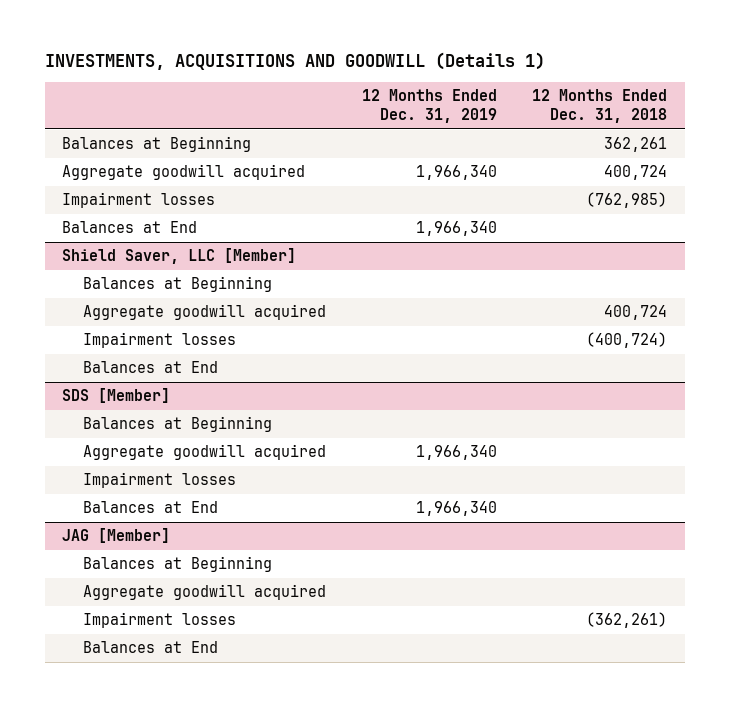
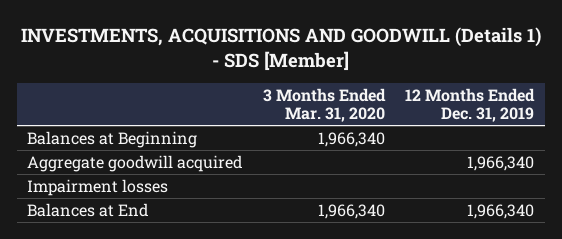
[44,52,545,71] INVESTMENTS, ACQUISITIONS AND GOODWILL (Details 1) -> [20,26,541,71] INVESTMENTS, ACQUISITIONS AND GOODWILL (Details 1) - SDS [Member]
[532,89,668,124] 12 Months Ended Dec. 31, 2018 -> none
none -> [262,87,386,123] 3 Months Ended Mar. 31, 2020
[62,248,297,265] Shield Saver, LLC [Member] -> none
[83,276,273,293] Balances at Beginning -> none
[83,304,327,321] Aggregate goodwill acquired -> none
[83,332,237,349] Impairment losses -> none
[83,361,219,374] Balances at End -> none
[62,388,171,404] SDS [Member] -> none
[83,416,273,433] Balances at Beginning -> none
[83,444,327,461] Aggregate goodwill acquired -> none
[83,472,237,489] Impairment losses -> none
[83,501,219,514] Balances at End -> none
[62,528,171,544] JAG [Member] -> none
[83,556,273,573] Balances at Beginning -> none
[83,584,327,601] Aggregate goodwill acquired -> none
[83,612,237,629] Impairment losses -> none
[83,641,219,654] Balances at End -> none

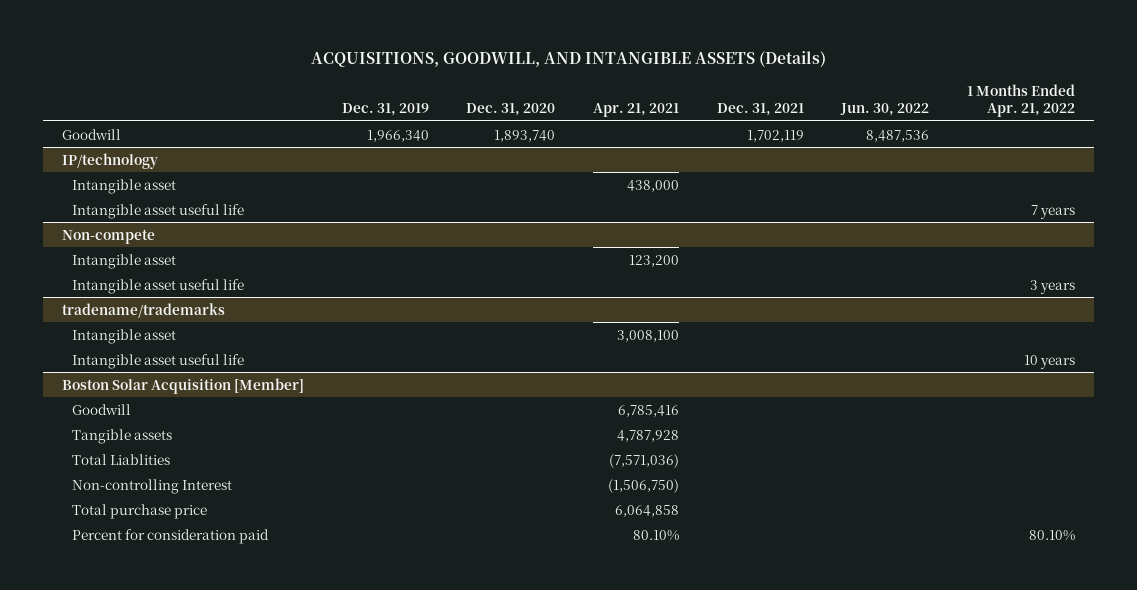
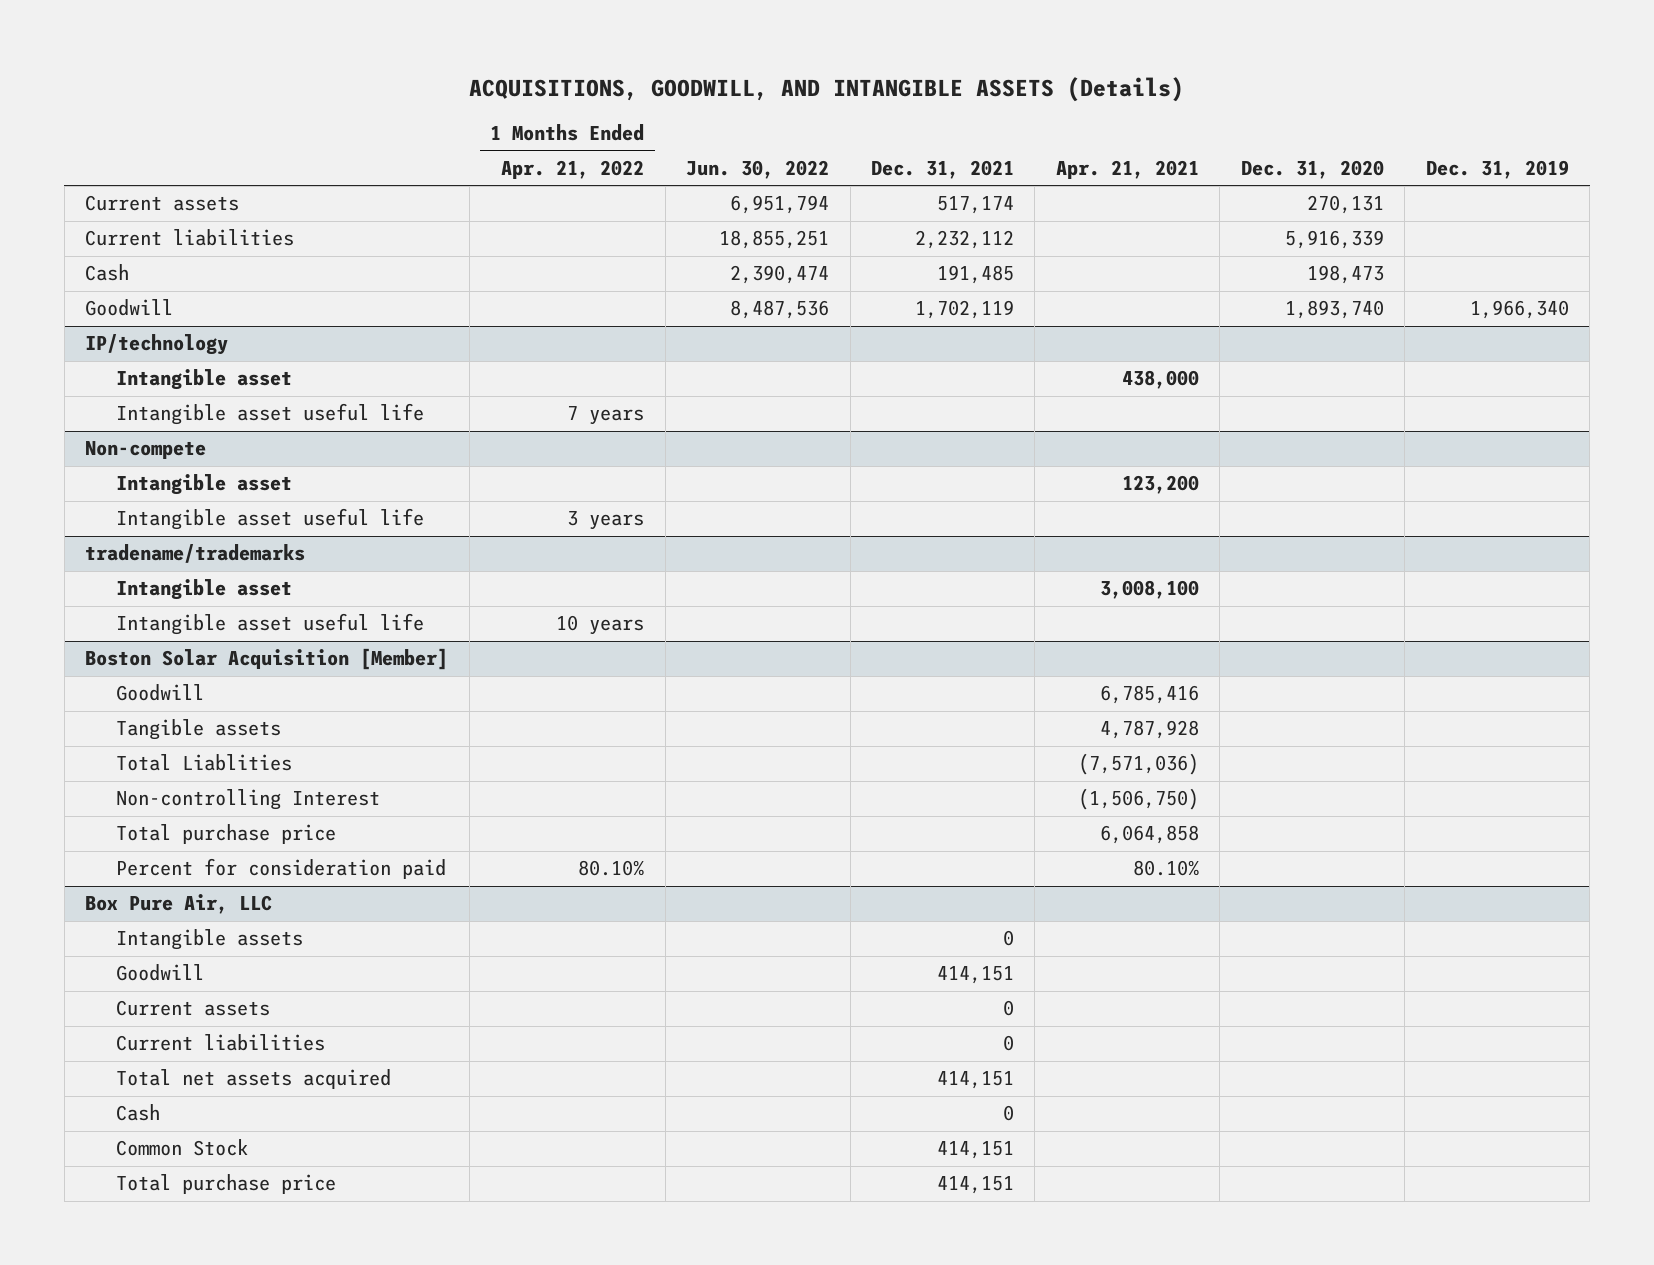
none -> [85,195,240,212] Current assets
none -> [85,229,295,247] Current liabilities
none -> [85,264,130,282] Cash
none -> [85,894,273,915] Box Pure Air, LLC
none -> [115,929,303,951] Intangible assets
none -> [115,964,204,982] Goodwill
none -> [115,1000,270,1017] Current assets
none -> [115,1034,325,1052] Current liabilities
none -> [115,1069,391,1090] Total net assets acquired
none -> [115,1104,160,1122] Cash
none -> [115,1139,248,1157] Common Stock
none -> [115,1174,336,1195] Total purchase price

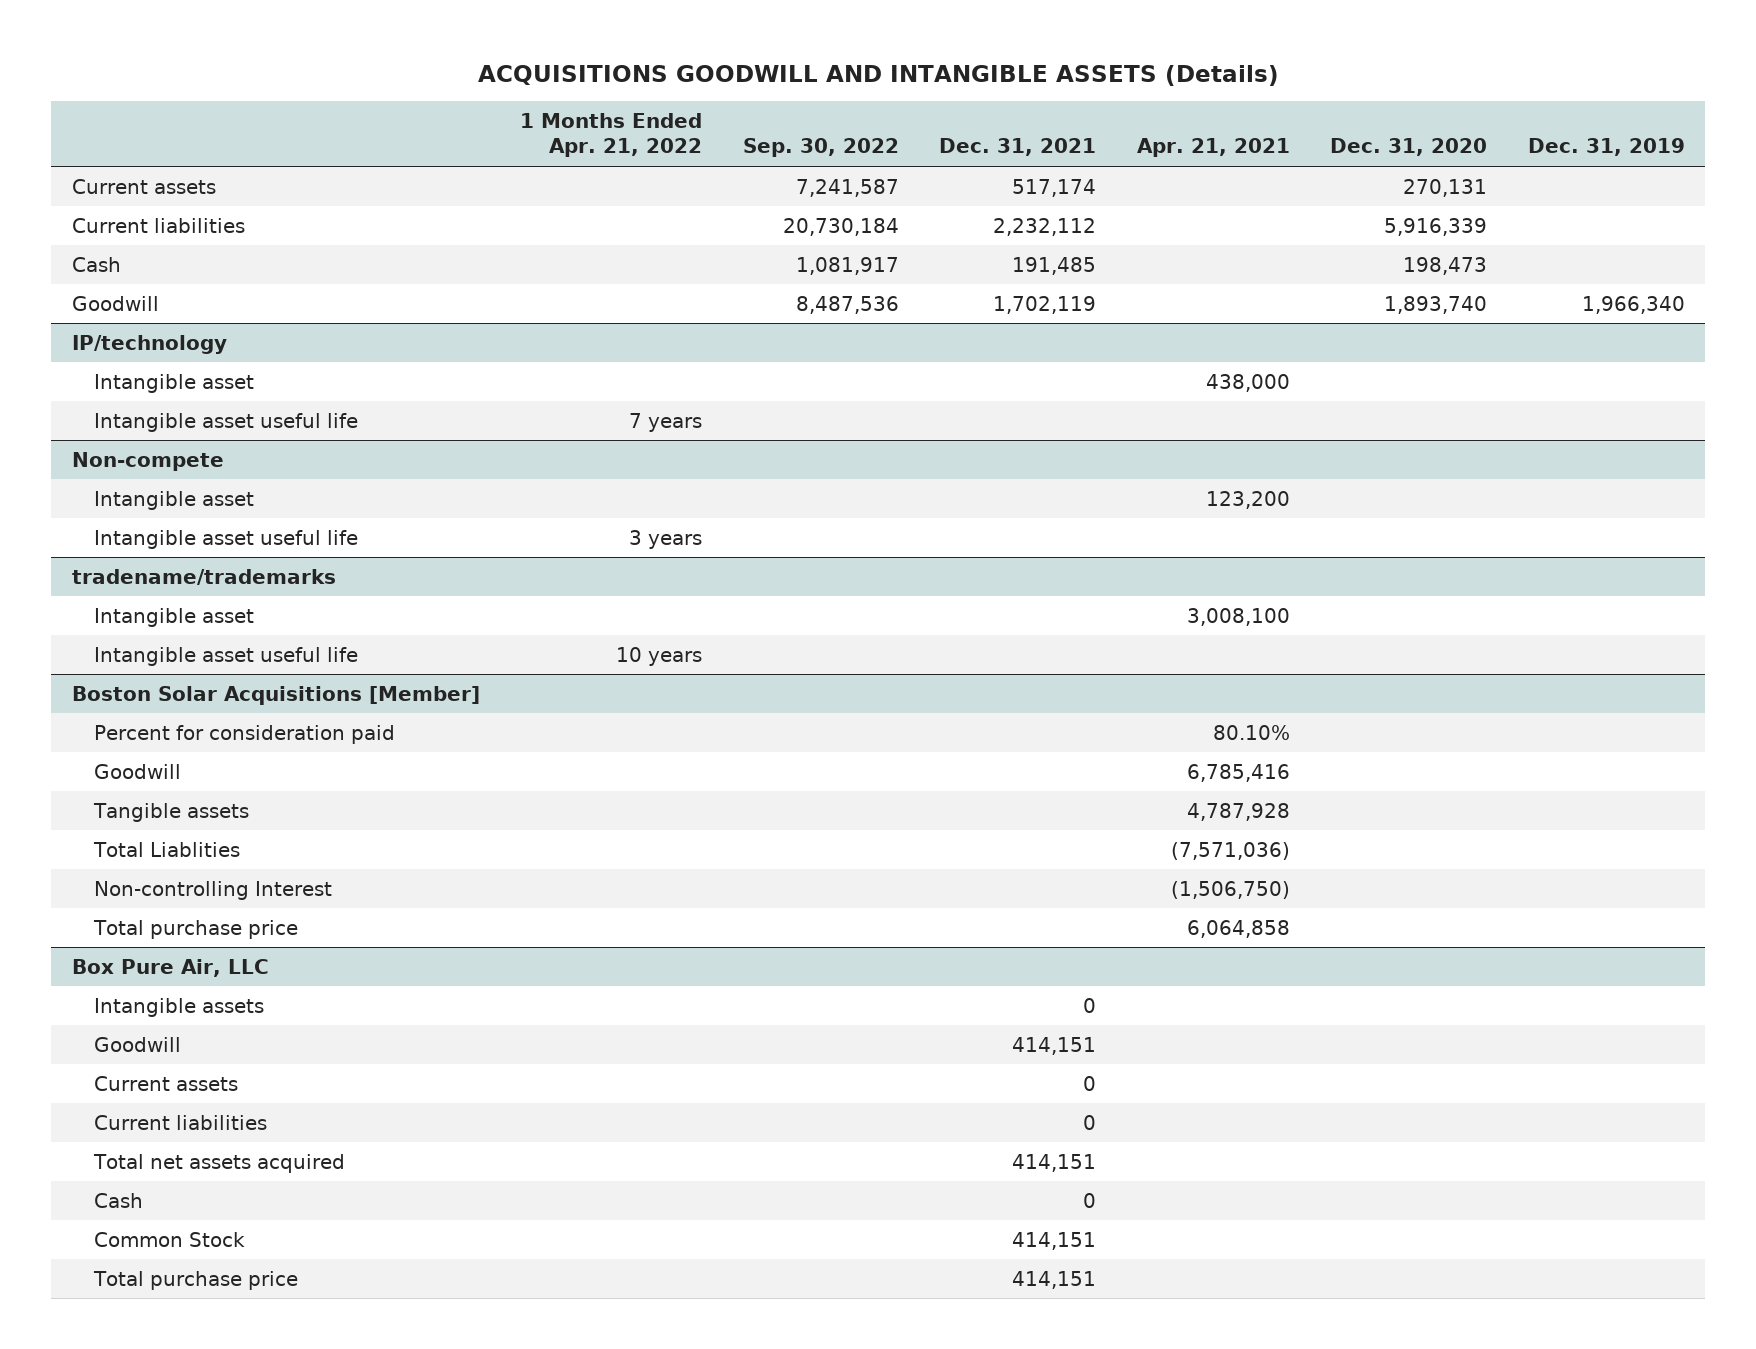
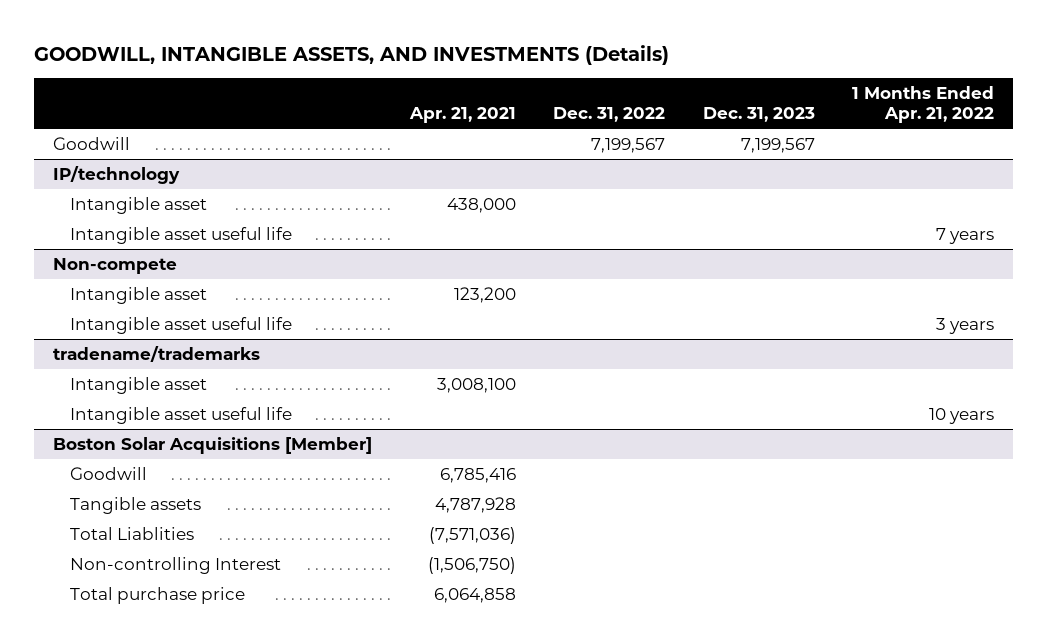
[478,64,1280,86] ACQUISITIONS GOODWILL AND INTANGIBLE ASSETS (Details) -> [34,44,670,65] GOODWILL, INTANGIBLE ASSETS, AND INVESTMENTS (Details)
[742,138,899,158] Sep. 30, 2022 -> none
[939,138,1097,157] Dec. 31, 2021 -> none
[1330,138,1488,157] Dec. 31, 2020 -> none
[1527,138,1685,157] Dec. 31, 2019 -> none
none -> [553,107,666,123] Dec. 31, 2022
none -> [702,107,815,123] Dec. 31, 2023
[71,178,216,194] Current assets -> none
[71,217,245,233] Current liabilities -> none
[71,256,121,272] Cash -> none
[94,724,396,744] Percent for consideration paid -> none
[71,958,269,977] Box Pure Air, LLC -> none
[94,997,265,1017] Intangible assets -> none
[94,1036,182,1052] Goodwill -> none
[94,1075,239,1091] Current assets -> none
[94,1114,268,1130] Current liabilities -> none
[93,1153,346,1173] Total net assets acquired -> none
[94,1192,144,1208] Cash -> none
[94,1231,246,1247] Common Stock -> none
[93,1270,299,1290] Total purchase price -> none

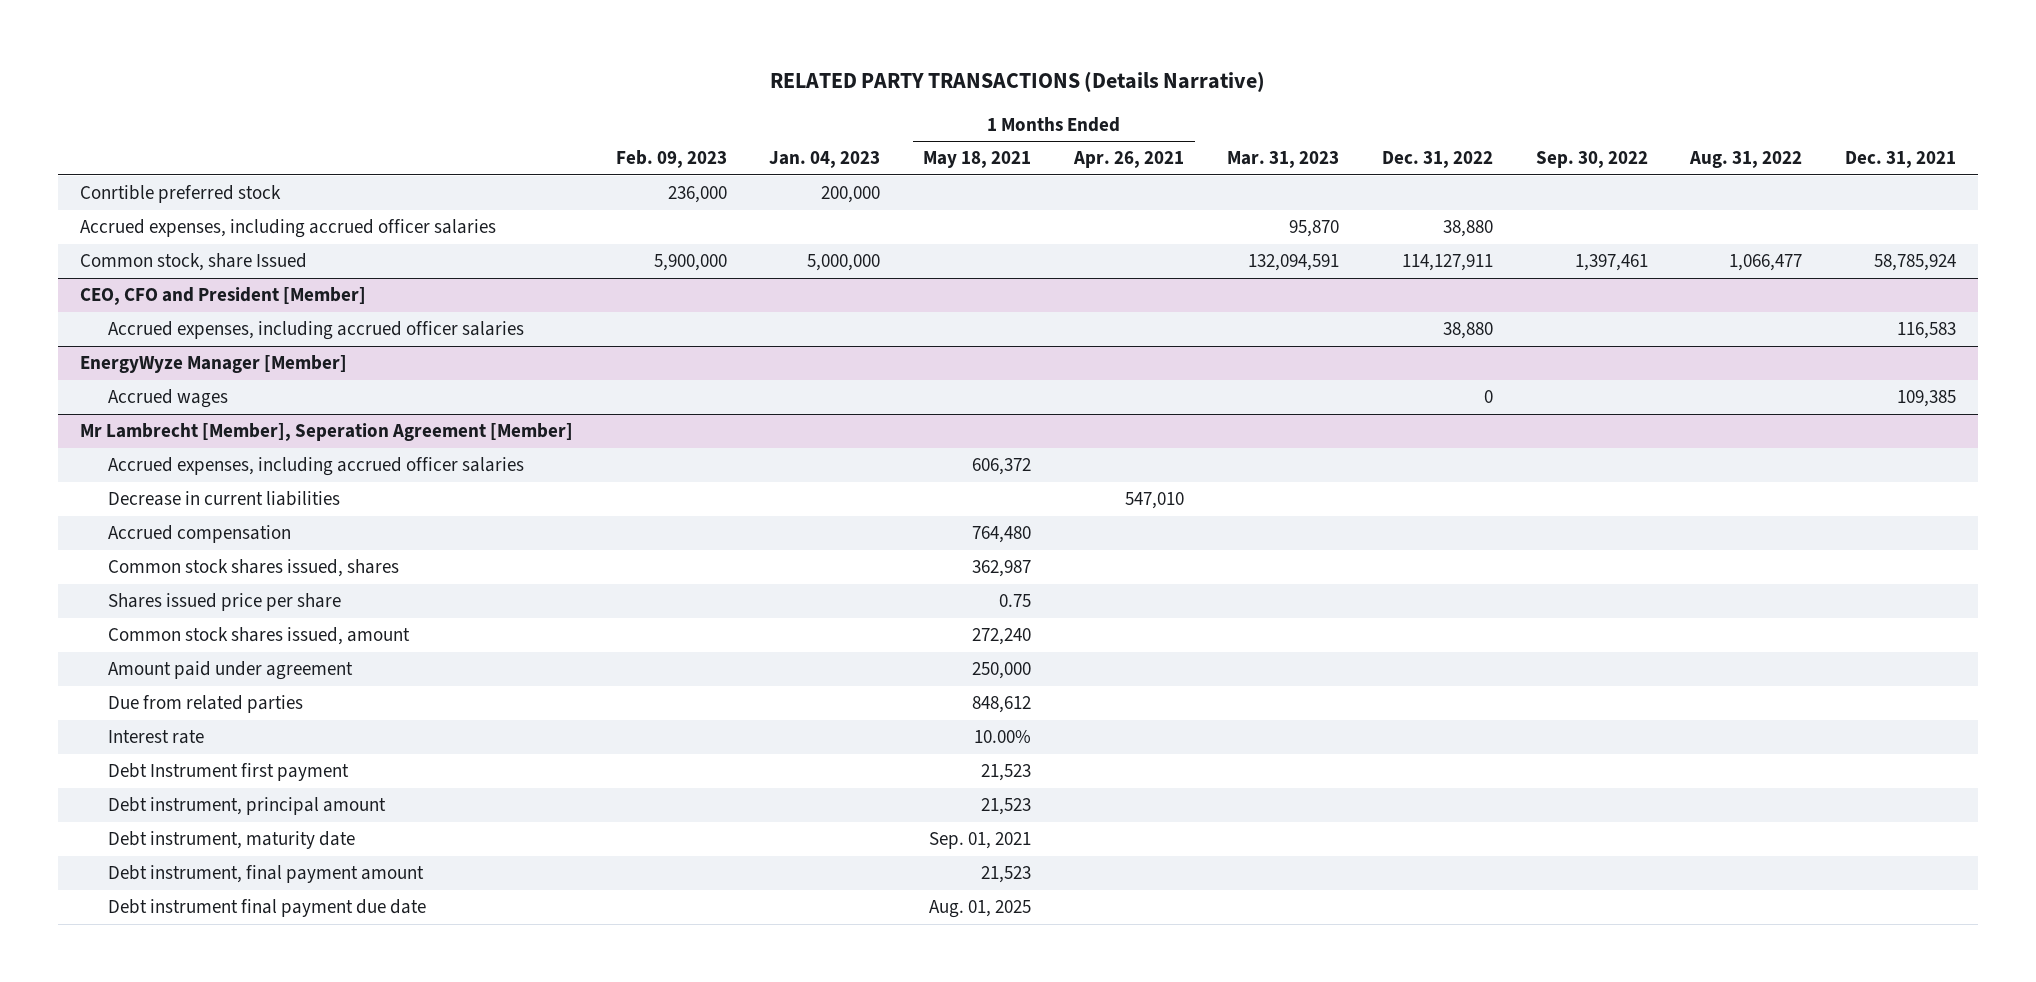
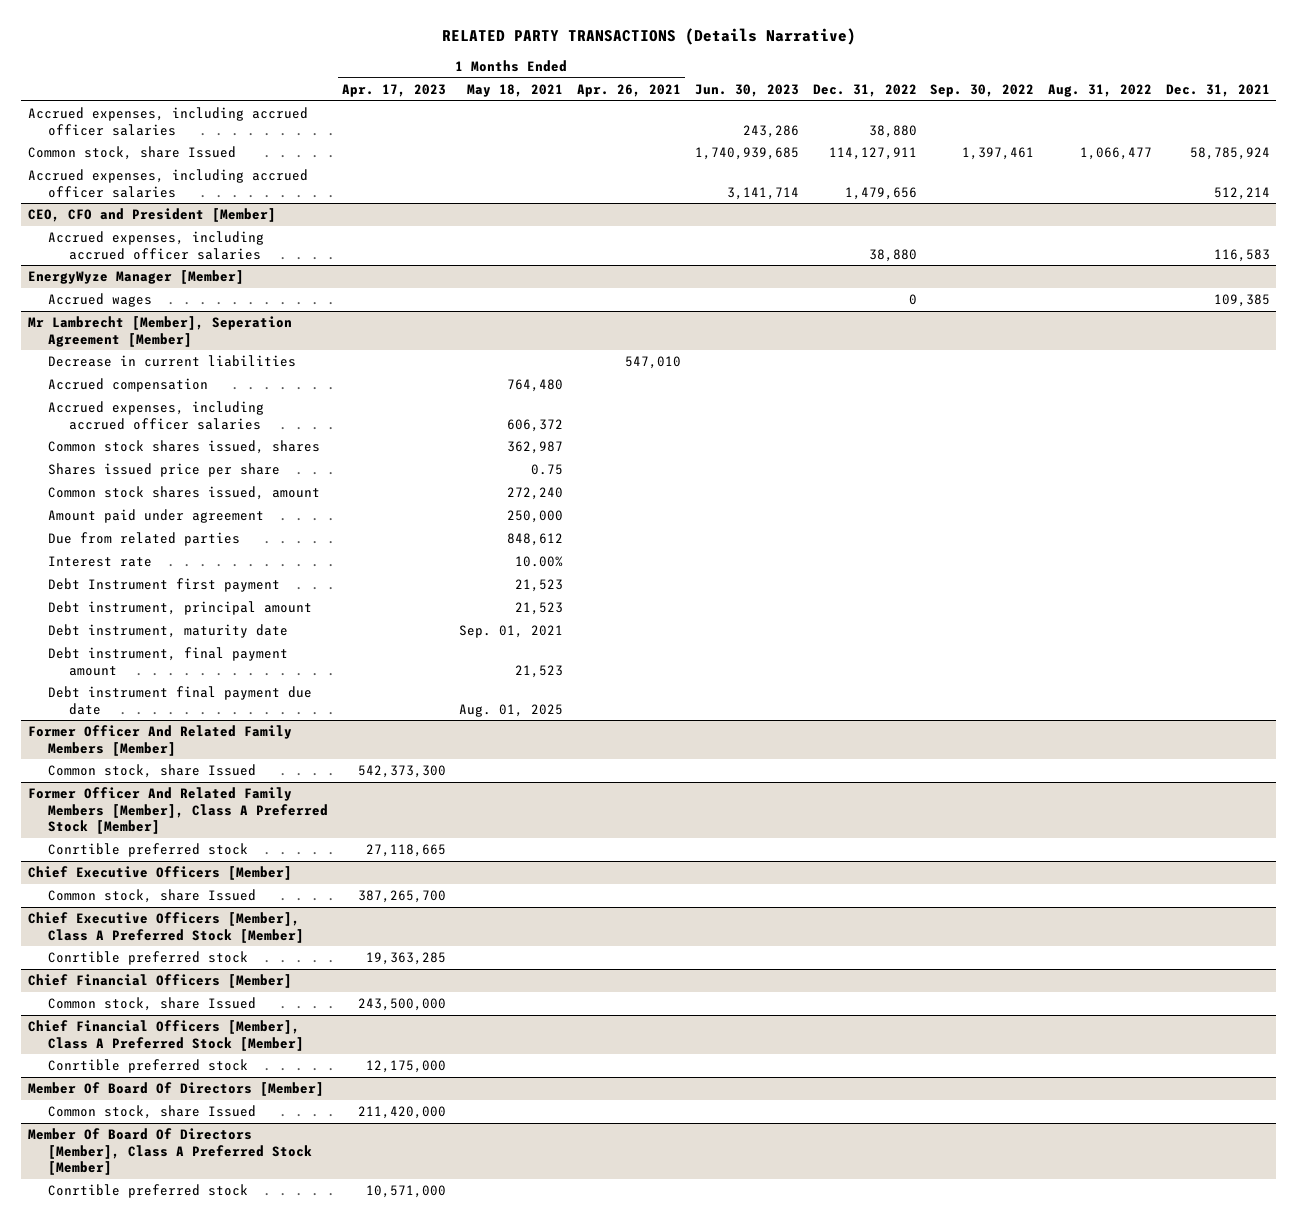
[615,150,727,169] Feb. 09, 2023 -> none
[769,151,881,169] Jan. 04, 2023 -> none
[1226,151,1339,169] Mar. 31, 2023 -> none
none -> [341,83,446,97] Apr. 17, 2023
none -> [694,83,799,97] Jun. 30, 2023
[79,185,281,204] Conrtible preferred stock -> none
none -> [27,169,308,198] Accrued expenses, including accrued officer salaries
[107,457,524,477] Accrued expenses, including accrued officer salaries -> [48,401,265,430] Accrued expenses, including accrued officer salaries
none -> [27,725,292,756] Former Officer And Related Family Members [Member]
none -> [48,764,257,779] Common stock, share Issued
none -> [27,787,329,834] Former Officer And Related Family Members [Member], Class A Preferred Stock [Member]
none -> [48,843,249,858] Conrtible preferred stock
none -> [27,866,292,881] Chief Executive Officers [Member]
none -> [48,889,257,904] Common stock, share Issued
none -> [27,912,305,943] Chief Executive Officers [Member], Class A Preferred Stock [Member]
none -> [48,951,249,966] Conrtible preferred stock
none -> [27,974,292,989] Chief Financial Officers [Member]
none -> [48,997,257,1012] Common stock, share Issued
none -> [27,1020,305,1051] Chief Financial Officers [Member], Class A Preferred Stock [Member]
none -> [48,1059,249,1074] Conrtible preferred stock
none -> [27,1082,324,1097] Member Of Board Of Directors [Member]
none -> [48,1105,257,1120] Common stock, share Issued
none -> [27,1128,313,1175] Member Of Board Of Directors [Member], Class A Preferred Stock [Member]
none -> [48,1184,249,1199] Conrtible preferred stock

